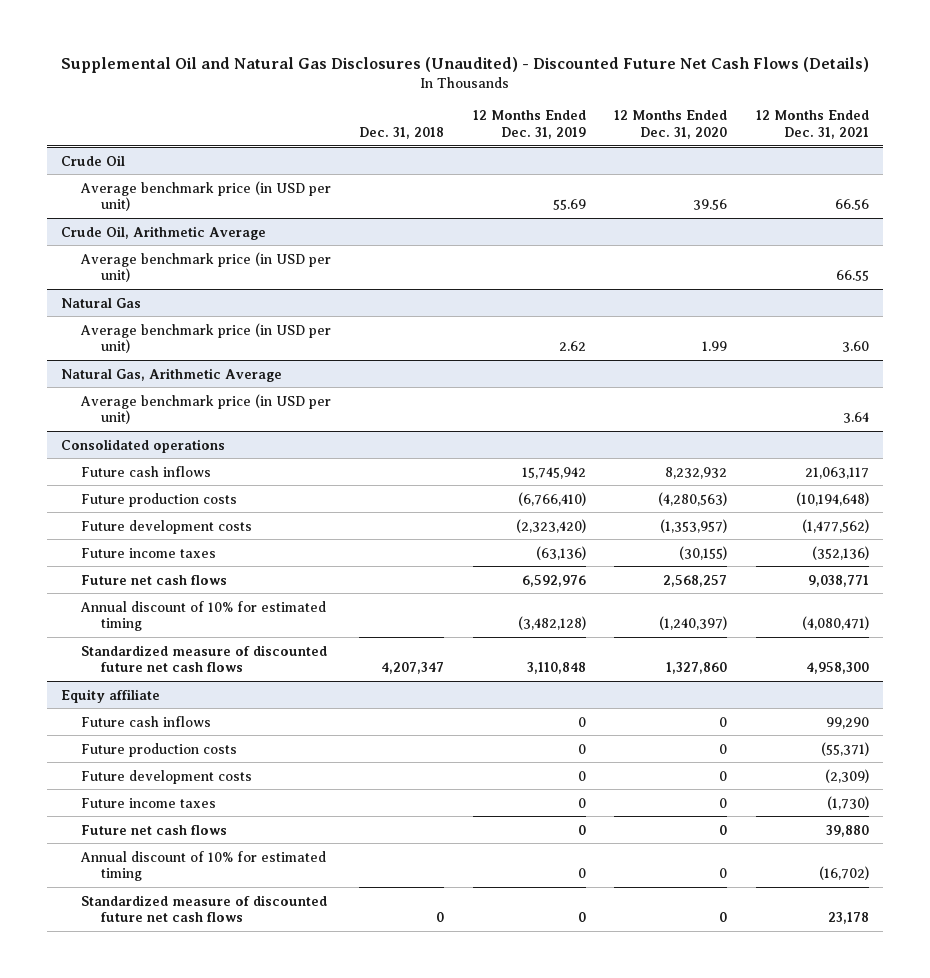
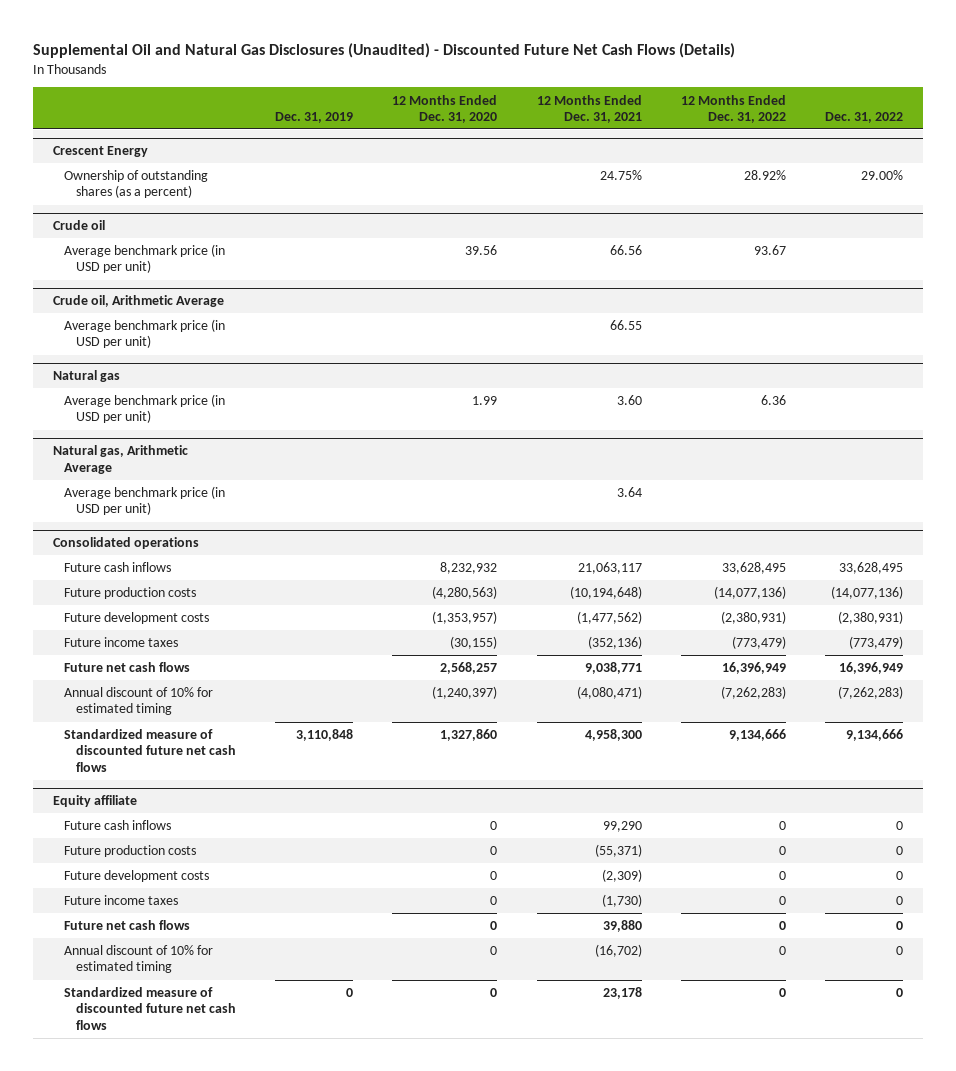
[359,127,445,140] Dec. 31, 2018 -> none
[472,110,586,140] 12 Months Ended Dec. 31, 2019 -> none
none -> [275,111,354,123] Dec. 31, 2019
none -> [681,94,787,123] 12 Months Ended Dec. 31, 2022
none -> [825,111,904,123] Dec. 31, 2022
none -> [53,146,149,158] Crescent Energy
none -> [64,170,209,199] Ownership of outstanding shares (as a percent)
[60,154,125,166] Crude Oil -> [53,220,106,231] Crude oil
[60,225,266,240] Crude Oil, Arithmetic Average -> [53,295,225,308] Crude oil, Arithmetic Average
[60,297,141,308] Natural Gas -> [53,370,121,383] Natural gas
[60,367,282,382] Natural Gas, Arithmetic Average -> [53,445,189,474] Natural gas, Arithmetic Average

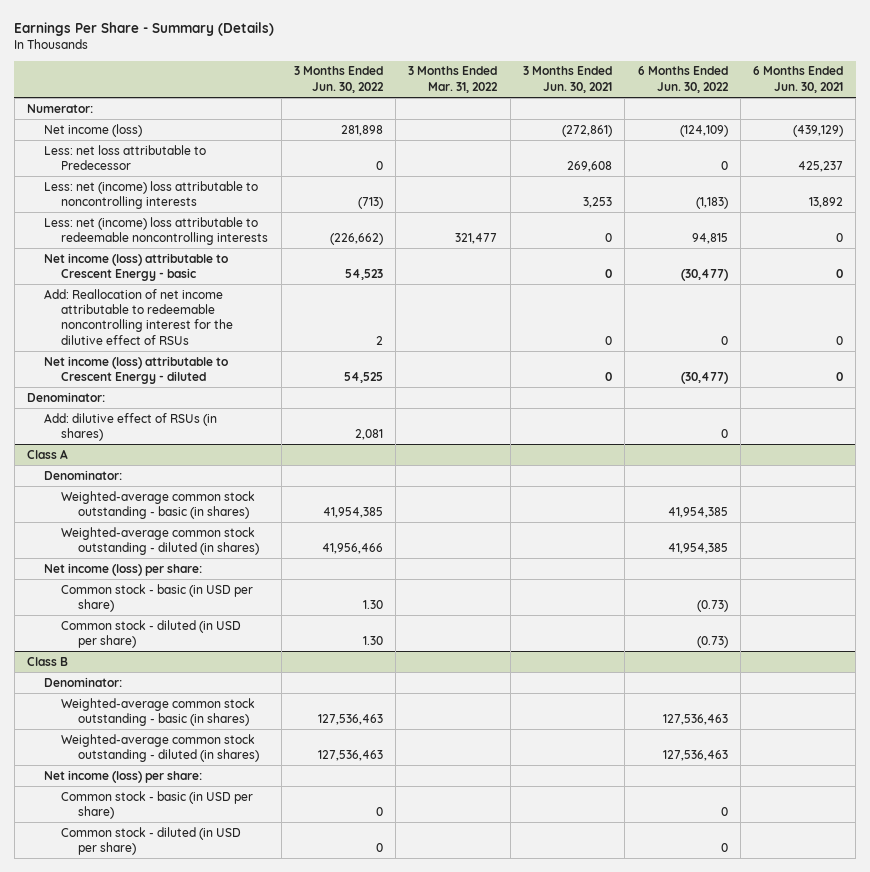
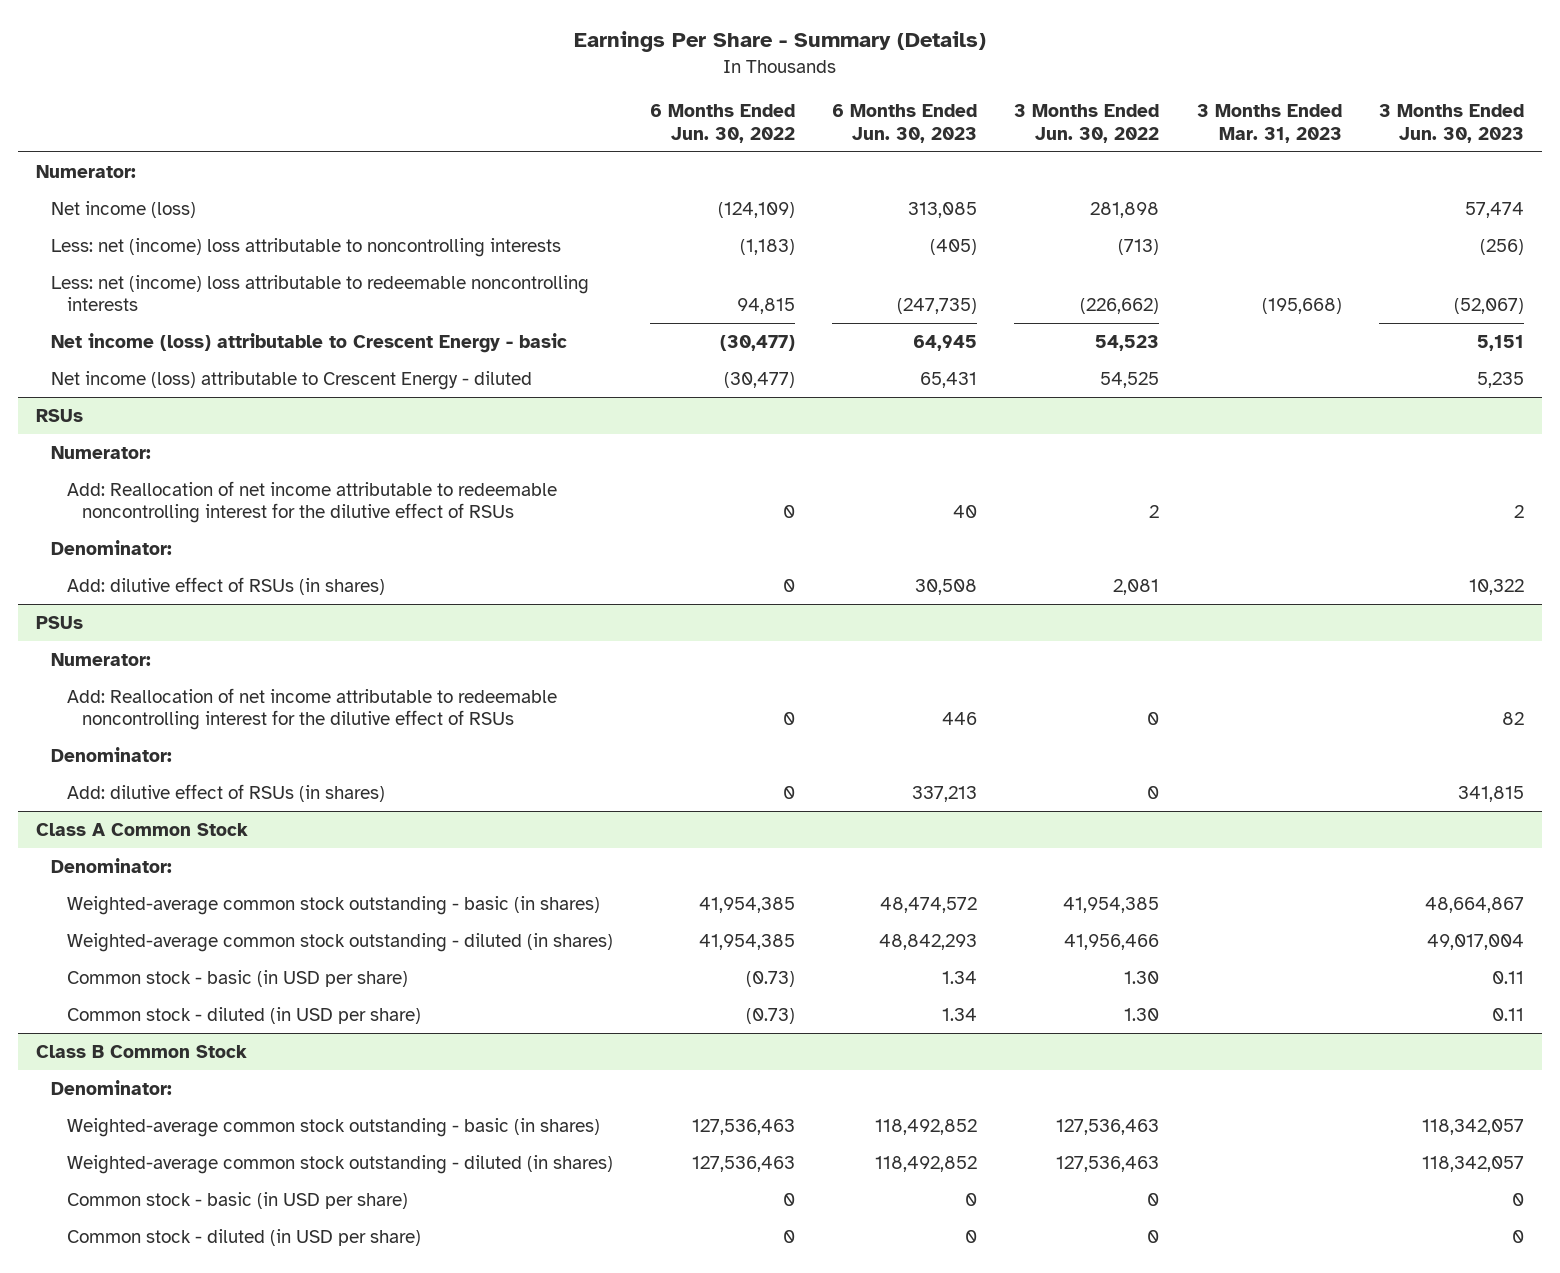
[408,66,499,93] 3 Months Ended Mar. 31, 2022 -> none
[522,66,612,93] 3 Months Ended Jun. 30, 2021 -> none
[753,66,844,93] 6 Months Ended Jun. 30, 2021 -> none
none -> [832,104,978,143] 6 Months Ended Jun. 30, 2023
none -> [1196,104,1342,143] 3 Months Ended Mar. 31, 2023
none -> [1378,104,1524,143] 3 Months Ended Jun. 30, 2023
[44,144,207,171] Less: net loss attributable to Predecessor -> none
[44,288,234,345] Add: Reallocation of net income attributable to redeemable noncontrolling interest for the dilutive effect of RSUs -> none
none -> [36,408,84,422] RSUs
none -> [51,445,152,459] Numerator:
none -> [66,480,557,524] Add: Reallocation of net income attributable to redeemable noncontrolling interest for the dilutive effect of RSUs
[27,448,69,459] Class A -> none
none -> [36,615,84,629] PSUs
none -> [51,652,152,666] Numerator:
none -> [66,687,557,731] Add: Reallocation of net income attributable to redeemable noncontrolling interest for the dilutive effect of RSUs
none -> [66,783,385,802] Add: dilutive effect of RSUs (in shares)
none -> [36,822,249,836] Class A Common Stock
none -> [51,857,173,873] Denominator:
[44,562,203,576] Net income (loss) per share: -> none
[27,656,69,666] Class B -> [36,1044,248,1058] Class B Common Stock
[44,769,203,783] Net income (loss) per share: -> none

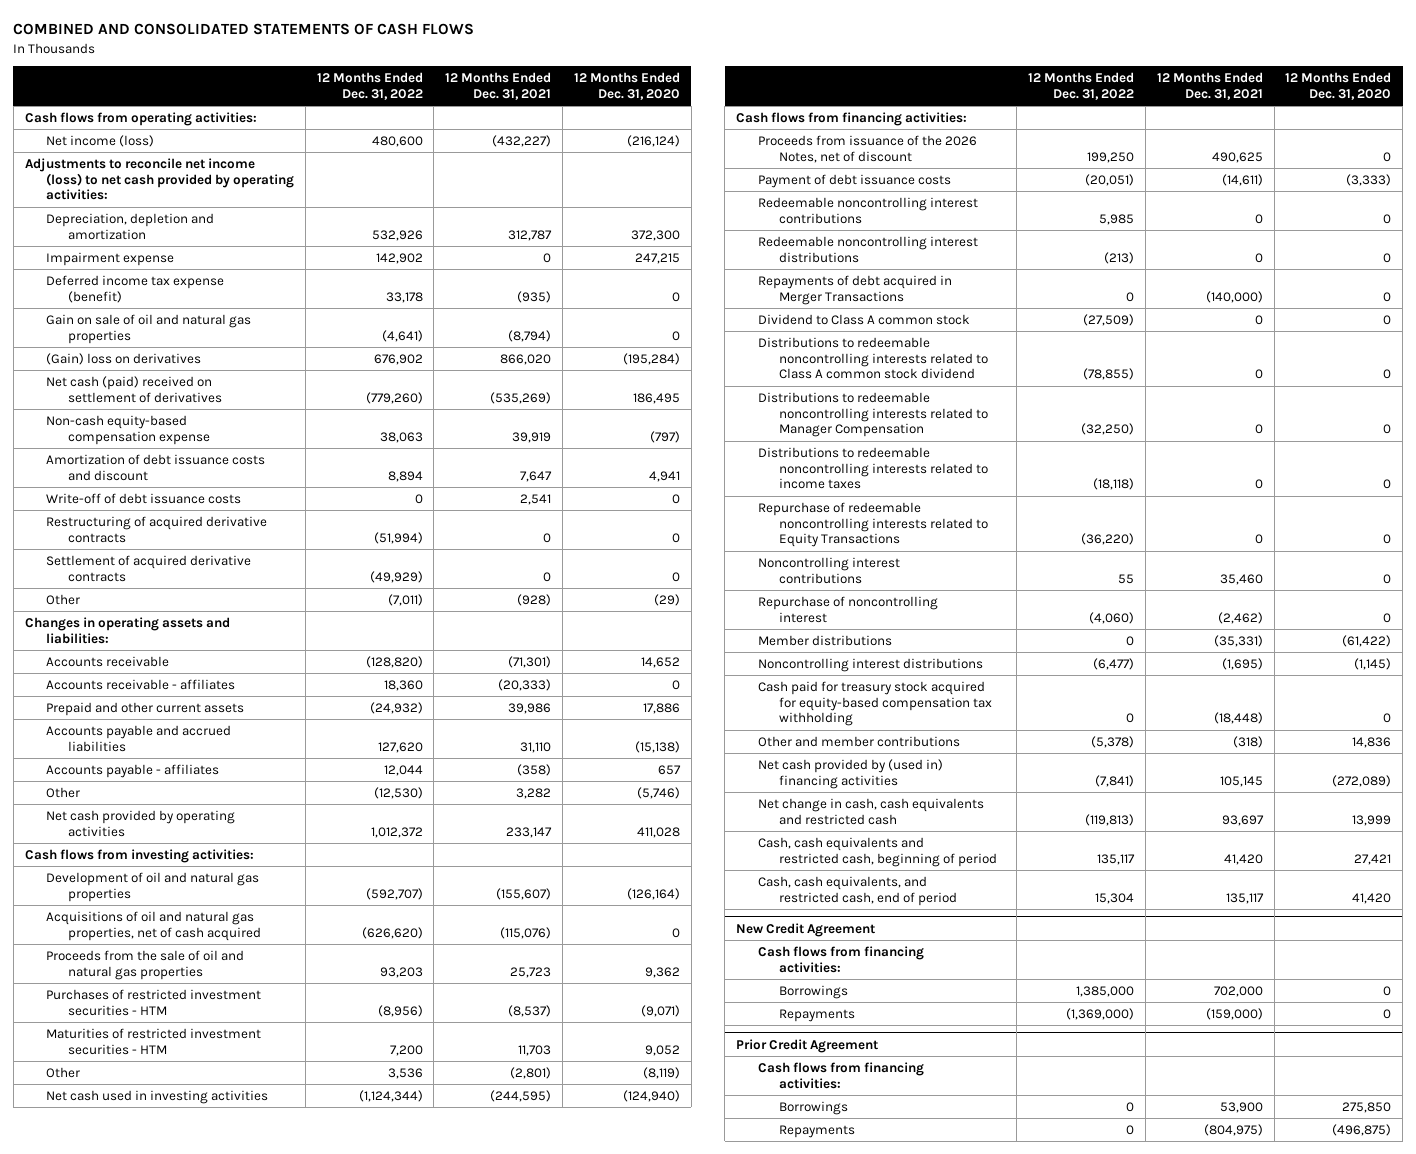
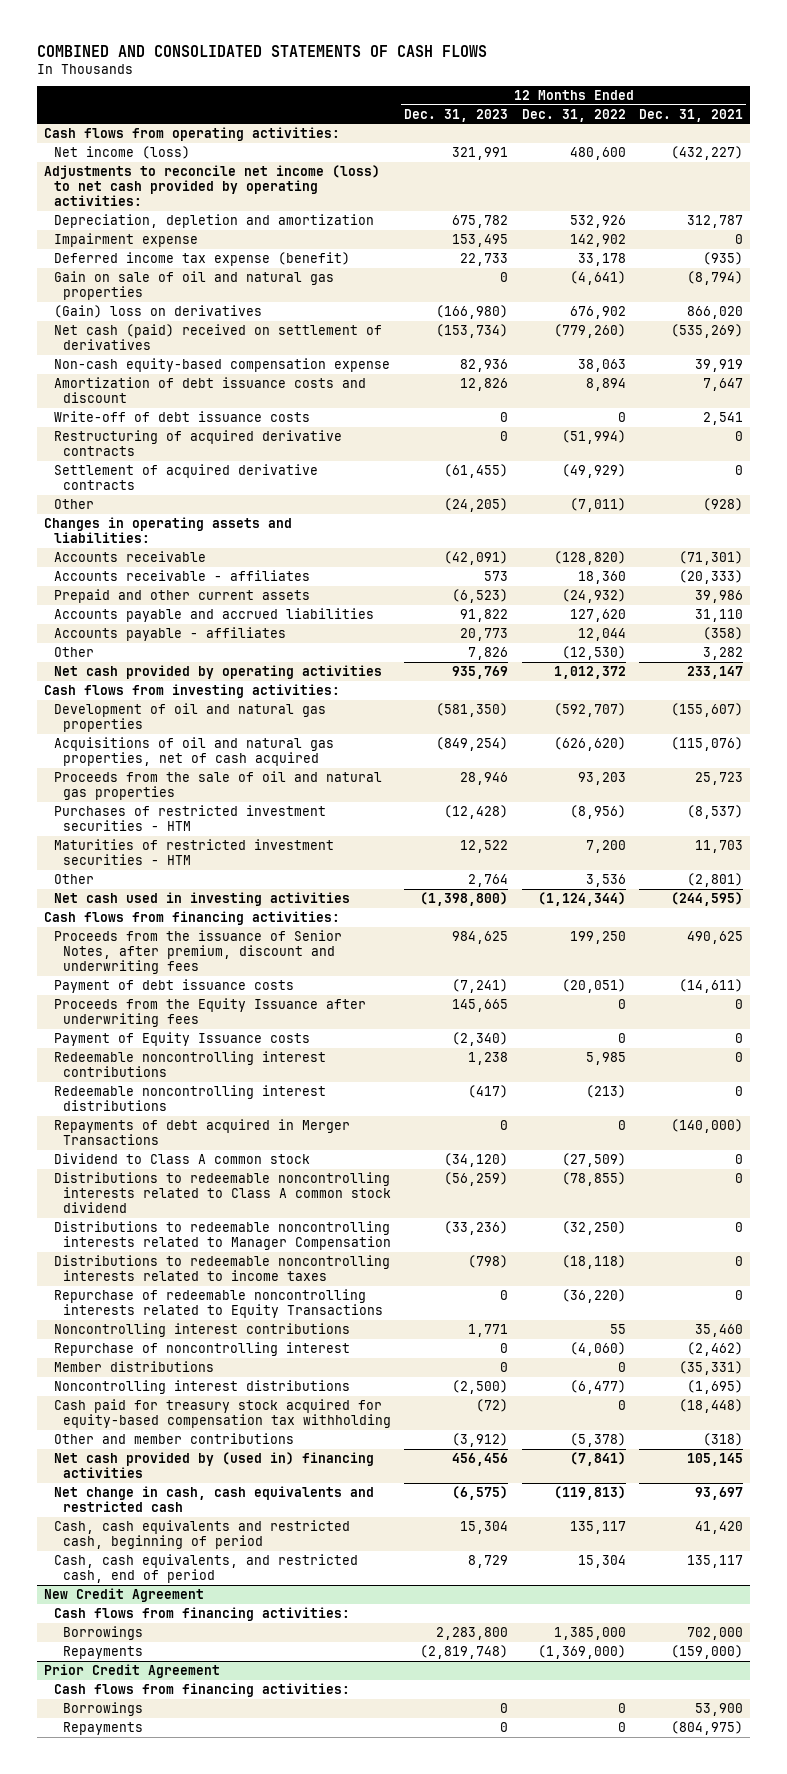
[573,72,680,100] 12 Months Ended Dec. 31, 2020 -> none
none -> [404,108,509,122] Dec. 31, 2023
[757,134,977,163] Proceeds from issuance of the 2026 Notes, net of discount -> [53,929,342,975] Proceeds from the issuance of Senior Notes, after premium, discount and underwriting fees
none -> [53,997,366,1028] Proceeds from the Equity Issuance after underwriting fees
none -> [53,1031,310,1046] Payment of Equity Issuance costs

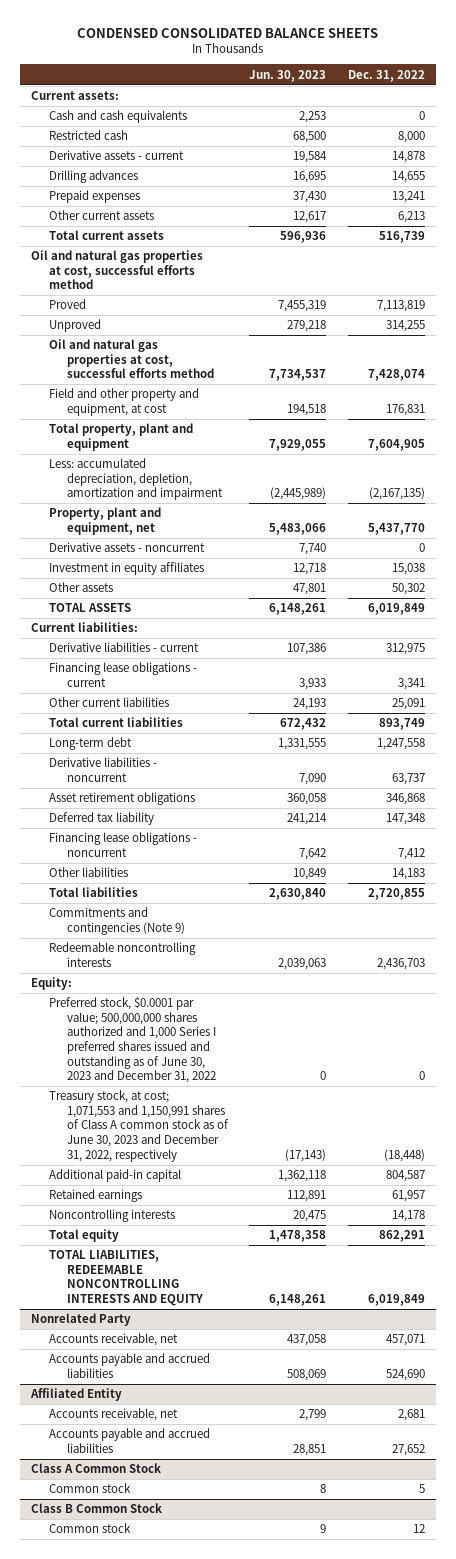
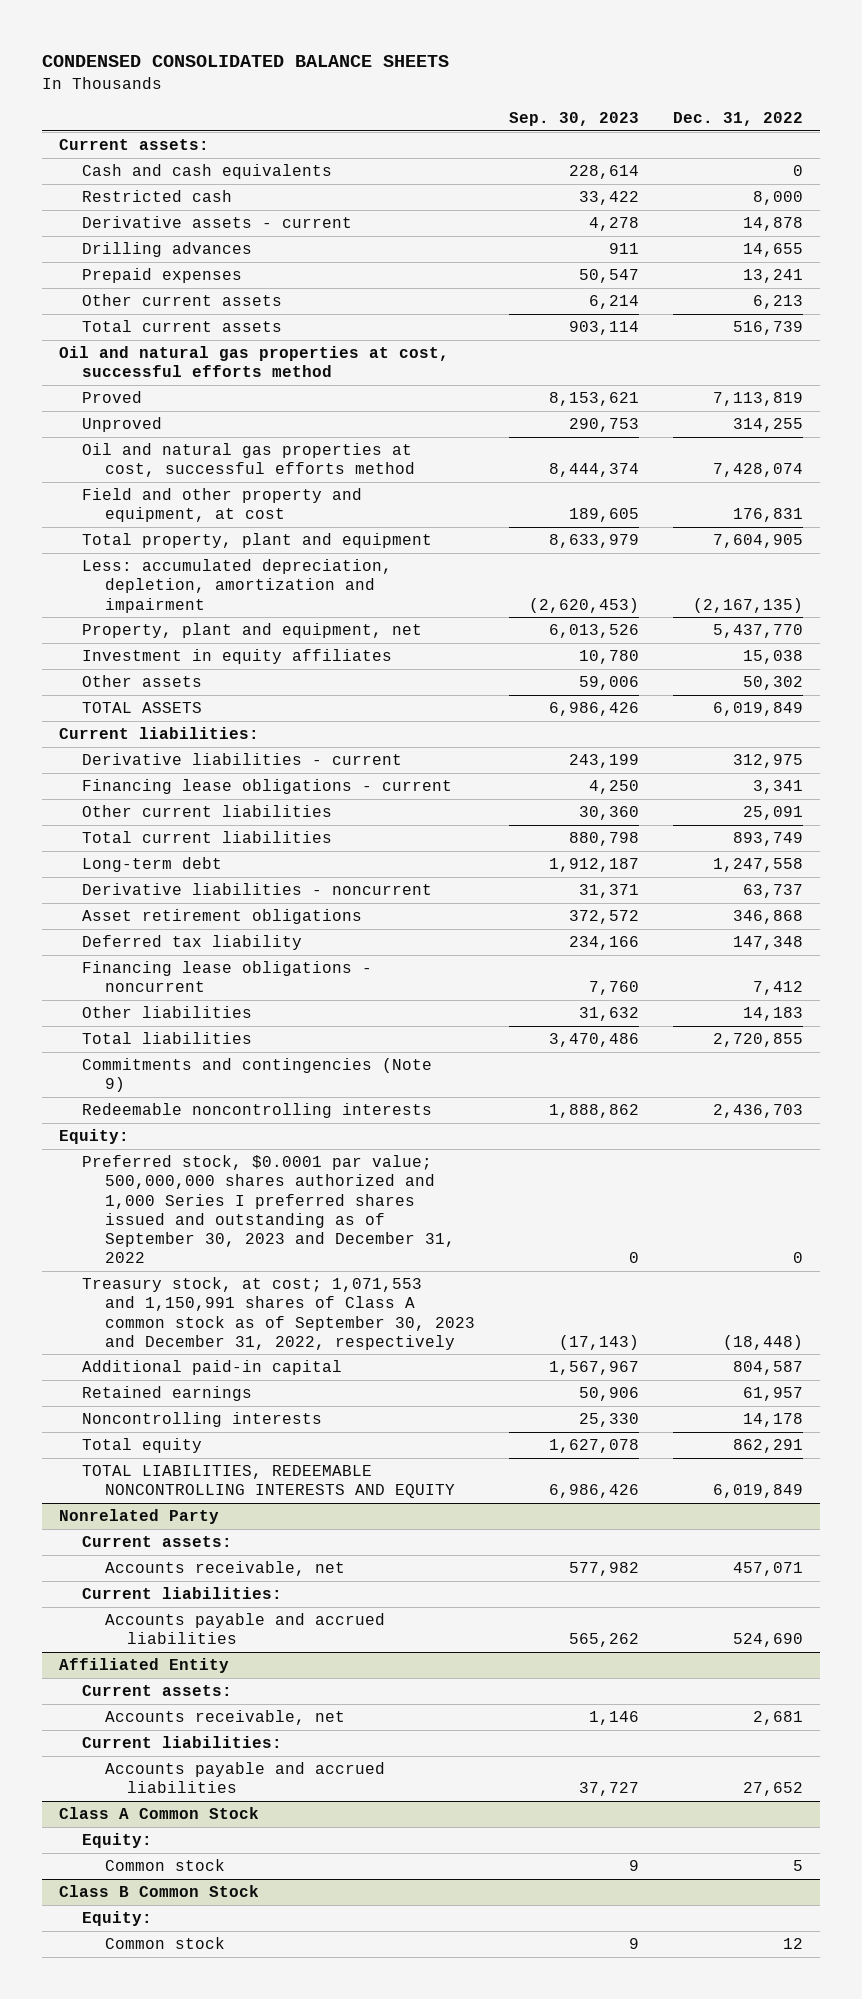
[249,69,327,82] Jun. 30, 2023 -> none
none -> [508,112,639,127] Sep. 30, 2023
[48,542,205,553] Derivative assets - noncurrent -> none
[48,997,216,1084] Preferred stock, $0.0001 par value; 500,000,000 shares authorized and 1,000 Series I preferred shares issued and outstanding as of June 30, 2023 and December 31, 2022 -> [81,1155,455,1264] Preferred stock, $0.0001 par value; 500,000,000 shares authorized and 1,000 Series I preferred shares issued and outstanding as of September 30, 2023 and December 31, 2022
[48,1090,229,1162] Treasury stock, at cost; 1,071,553 and 1,150,991 shares of Class A common stock as of June 30, 2023 and December 31, 2022, respectively -> [81,1277,475,1350] Treasury stock, at cost; 1,071,553 and 1,150,991 shares of Class A common stock as of September 30, 2023 and December 31, 2022, respectively
none -> [81,1536,232,1548] Current assets:
none -> [81,1587,282,1600] Current liabilities:
none -> [81,1685,232,1697] Current assets:
none -> [81,1736,282,1749] Current liabilities:
none -> [81,1833,152,1849] Equity:
none -> [81,1911,152,1927] Equity:

